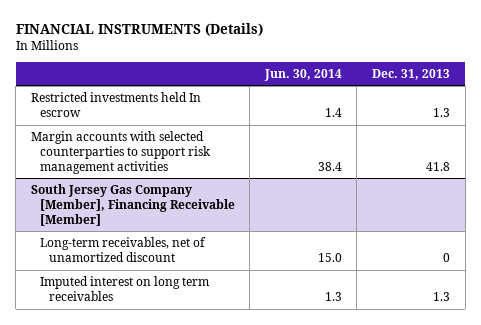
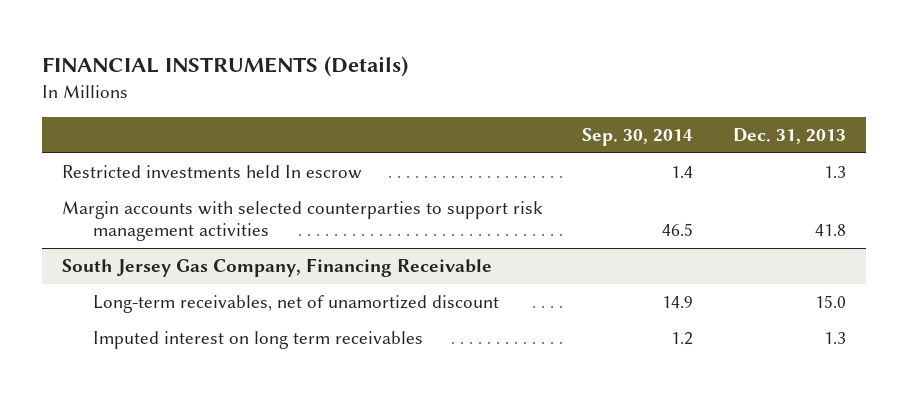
[263,68,342,81] Jun. 30, 2014 -> none
none -> [582,128,694,147] Sep. 30, 2014
[30,184,235,226] South Jersey Gas Company [Member], Financing Receivable [Member] -> [62,258,493,278] South Jersey Gas Company, Financing Receivable
[443,252,451,262] 0 -> [814,295,846,309] 15.0

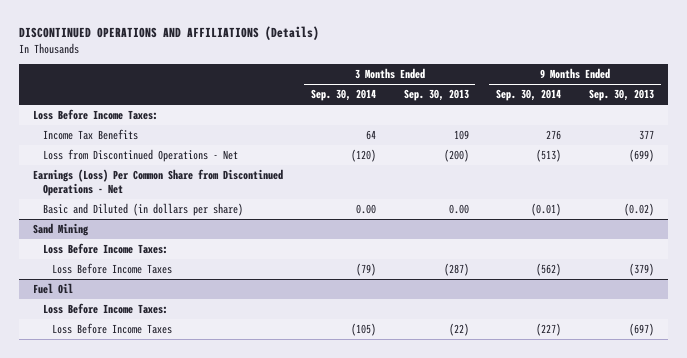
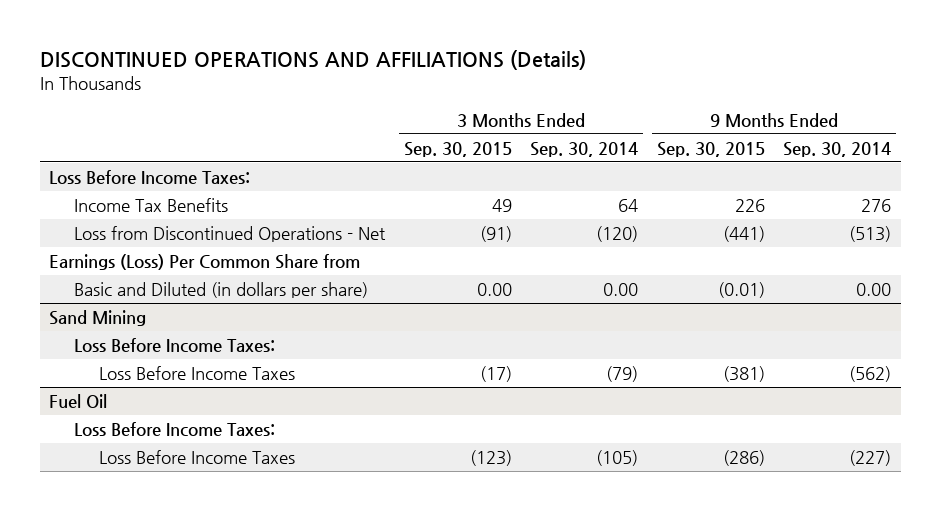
[403,89,469,102] Sep. 30, 2013 -> none
[588,89,654,102] Sep. 30, 2013 -> none
none -> [403,141,512,157] Sep. 30, 2015
none -> [656,141,765,157] Sep. 30, 2015
[33,169,284,196] Earnings (Loss) Per Common Share from Discontinued Operations - Net -> [49,253,361,270] Earnings (Loss) Per Common Share from
[531,203,562,217] (0.01) -> [856,282,892,296] 0.00

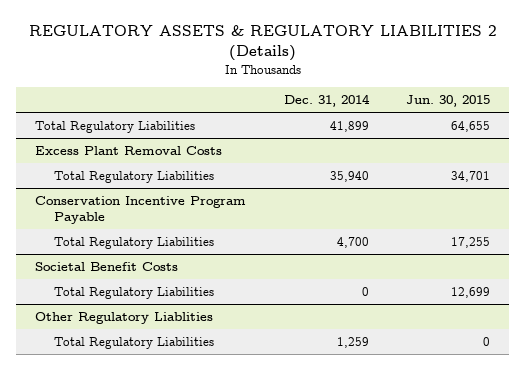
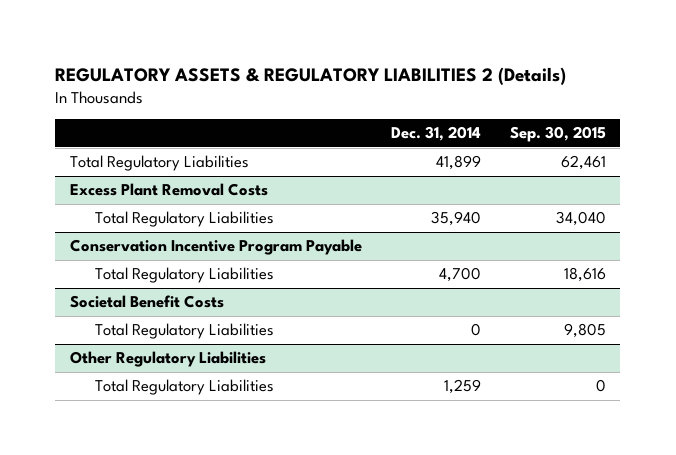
[406,95,491,108] Jun. 30, 2015 -> none
none -> [509,126,606,143] Sep. 30, 2015
[35,312,214,325] Other Regulatory Liablities -> [69,351,266,368] Other Regulatory Liabilities

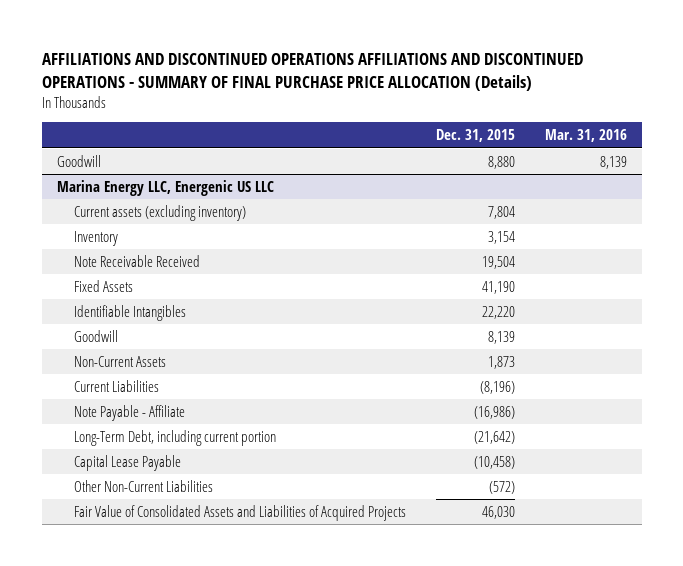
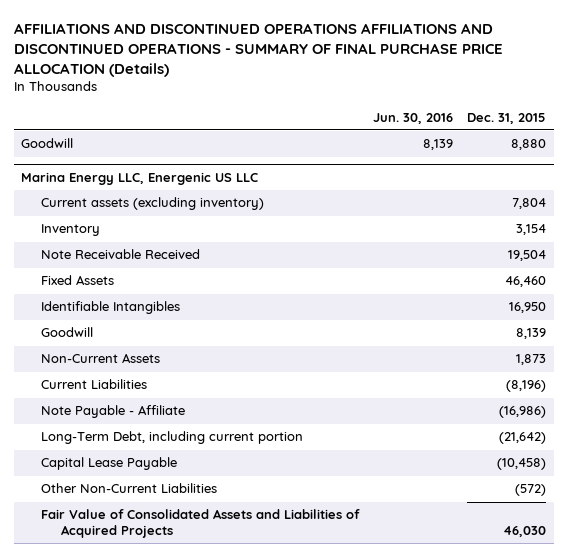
[544,129,627,143] Mar. 31, 2016 -> none
none -> [373,112,454,124] Jun. 30, 2016
[481,280,515,294] 41,190 -> [505,276,547,288] 46,460
[481,305,515,319] 22,220 -> [509,302,547,314] 16,950

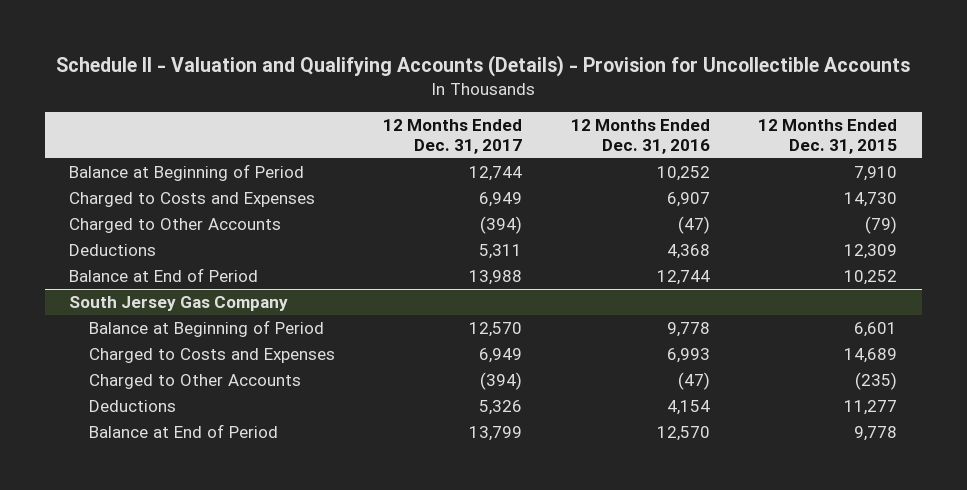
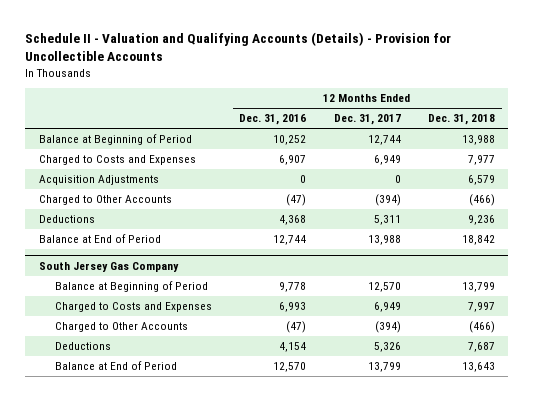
[758,118,898,154] 12 Months Ended Dec. 31, 2015 -> none
none -> [427,114,495,126] Dec. 31, 2018
none -> [38,175,159,186] Acquisition Adjustments

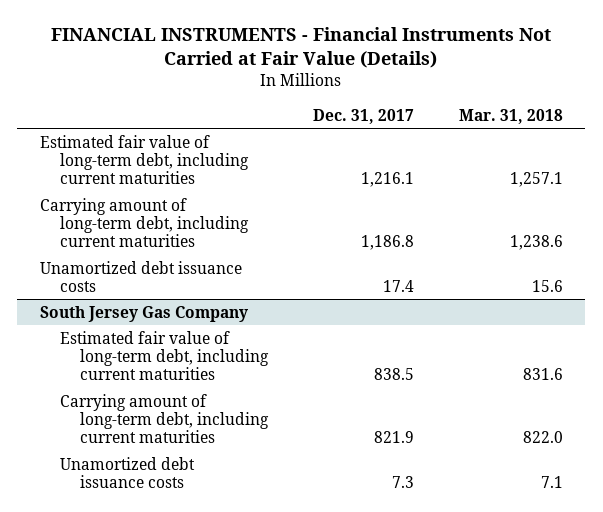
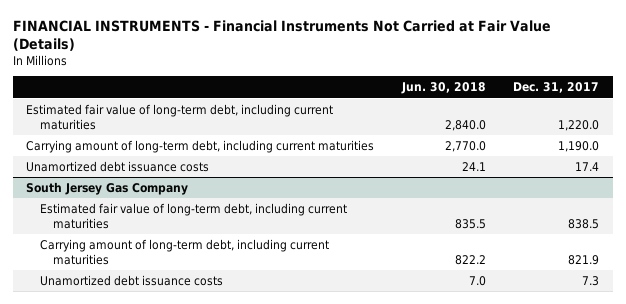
[458,108,563,124] Mar. 31, 2018 -> none
none -> [400,82,486,95] Jun. 30, 2018
[361,172,415,188] 1,216.1 -> [558,119,600,131] 1,220.0
[361,235,415,251] 1,186.8 -> [558,140,600,152] 1,190.0

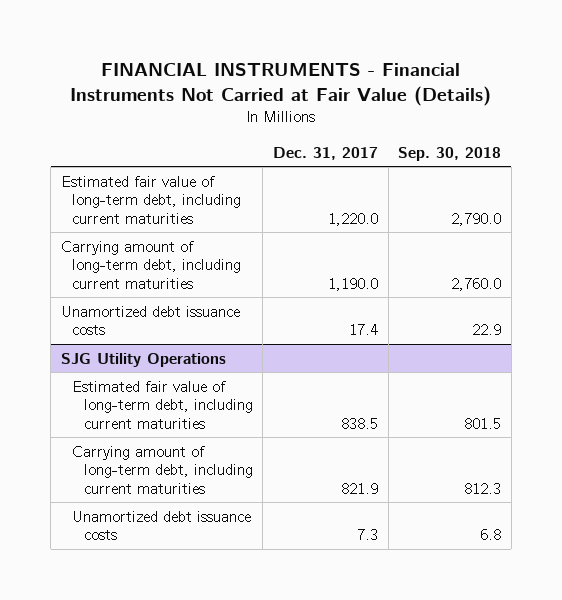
[400,82,486,95] Jun. 30, 2018 -> none
none -> [398,146,502,161] Sep. 30, 2018
[26,181,189,195] South Jersey Gas Company -> [61,352,227,367] SJG Utility Operations

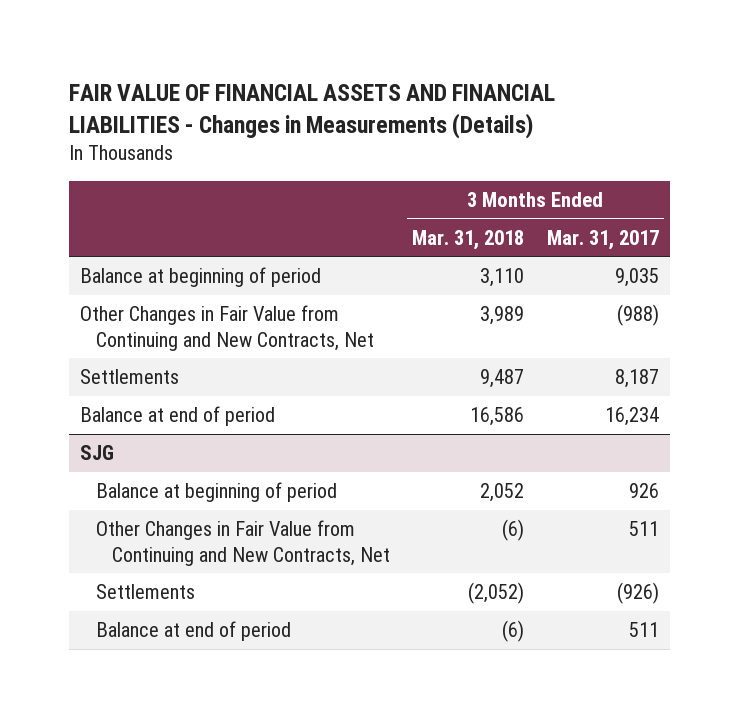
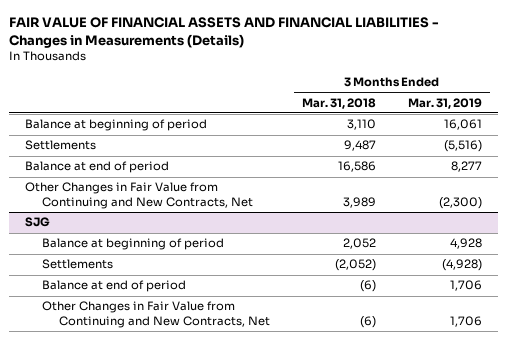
[546,229,659,250] Mar. 31, 2017 -> none
none -> [407,97,482,109] Mar. 31, 2019
[79,305,374,351] Other Changes in Fair Value from Continuing and New Contracts, Net -> [25,182,254,210] Other Changes in Fair Value from Continuing and New Contracts, Net
[95,520,390,566] Other Changes in Fair Value from Continuing and New Contracts, Net -> [42,301,270,329] Other Changes in Fair Value from Continuing and New Contracts, Net

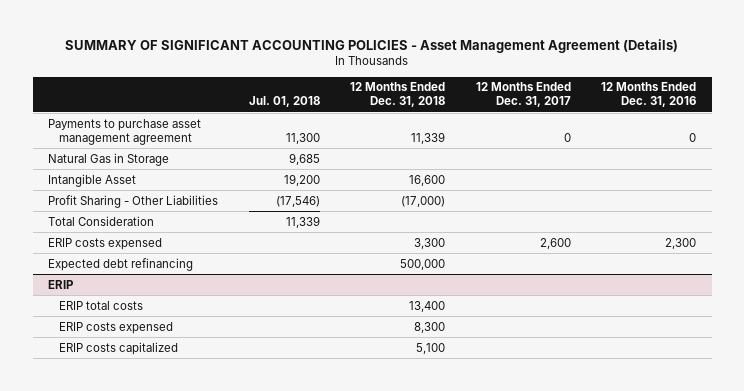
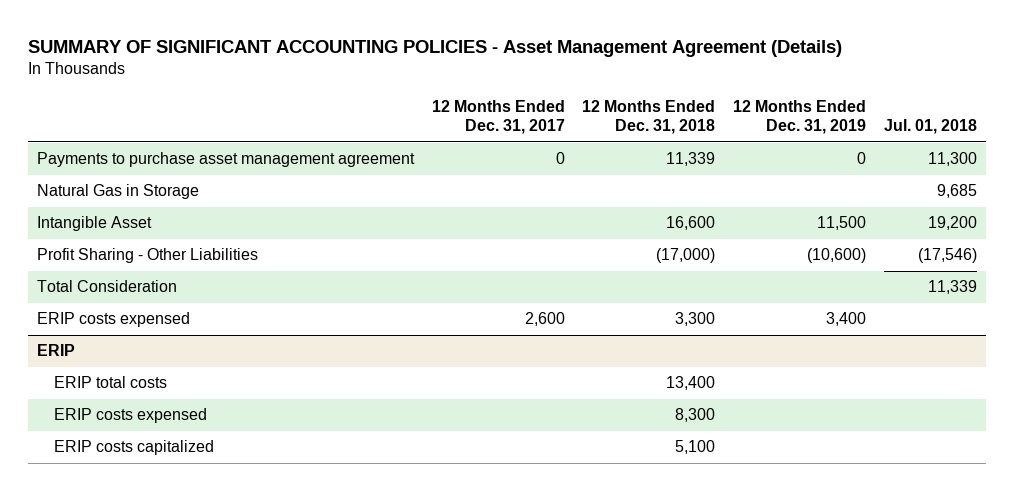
[601,82,697,108] 12 Months Ended Dec. 31, 2016 -> none
none -> [733,99,867,135] 12 Months Ended Dec. 31, 2019
[47,257,193,271] Expected debt refinancing -> none

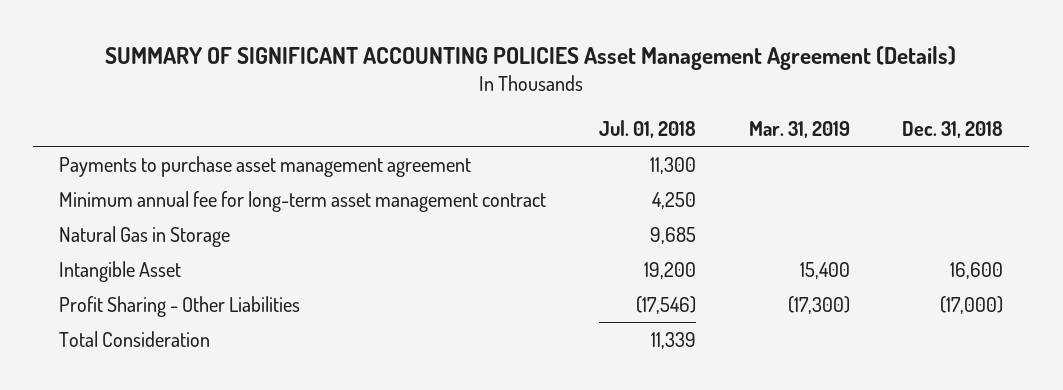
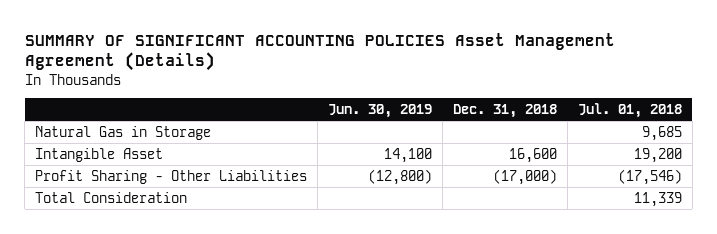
[748,121,850,139] Mar. 31, 2019 -> none
none -> [327,103,432,118] Jun. 30, 2019
[59,155,472,177] Payments to purchase asset management agreement -> none
[59,190,547,212] Minimum annual fee for long-term asset management contract -> none

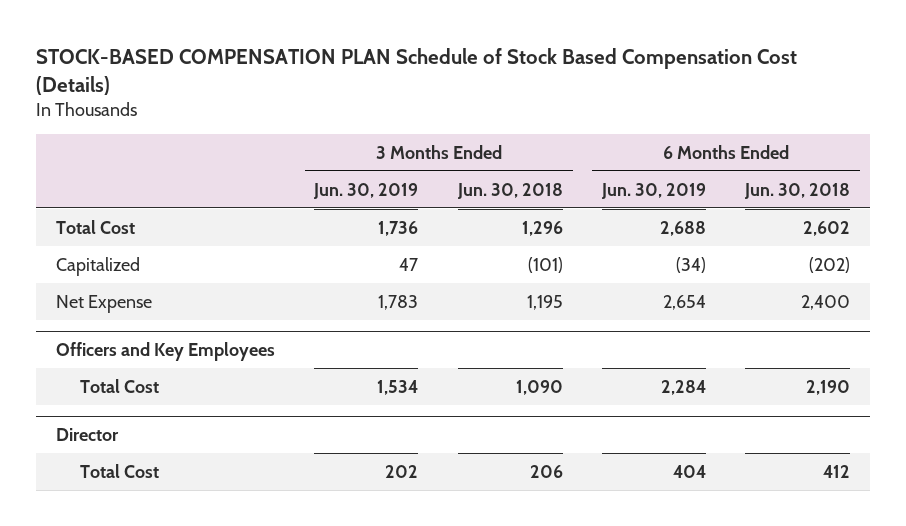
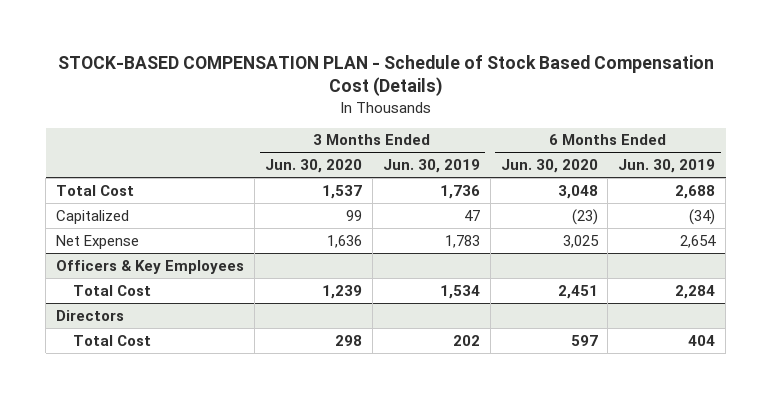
[36,48,798,96] STOCK-BASED COMPENSATION PLAN Schedule of Stock Based Compensation Cost (Details) -> [57,55,714,97] STOCK-BASED COMPENSATION PLAN - Schedule of Stock Based Compensation Cost (Details)
[456,182,563,199] Jun. 30, 2018 -> none
[744,182,851,199] Jun. 30, 2018 -> none
none -> [264,159,362,174] Jun. 30, 2020
none -> [500,159,598,174] Jun. 30, 2020
[56,342,276,362] Officers and Key Employees -> [56,259,245,274] Officers & Key Employees
[56,428,120,442] Director -> [56,309,125,321] Directors

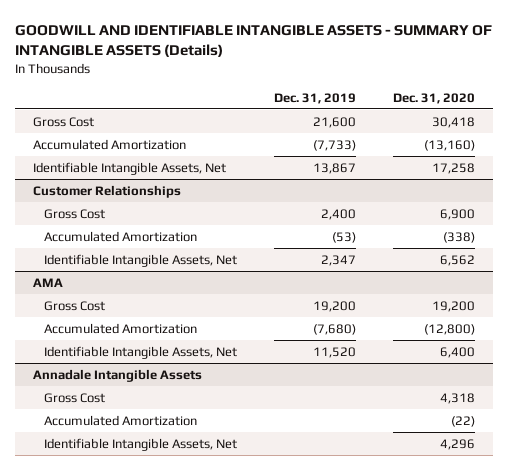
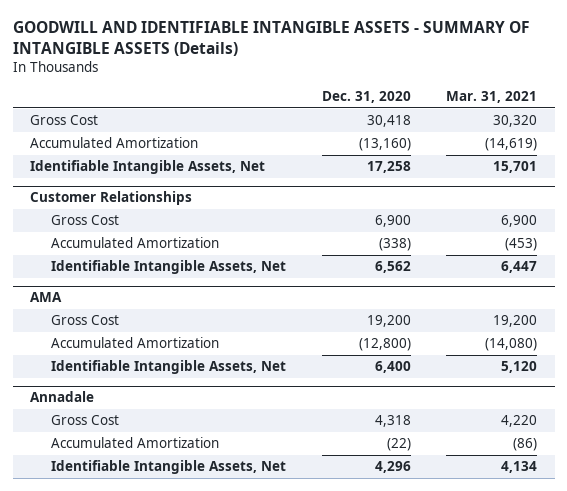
[273,92,356,104] Dec. 31, 2019 -> none
none -> [446,91,538,104] Mar. 31, 2021
[33,368,203,382] Annadale Intangible Assets -> [30,391,95,403] Annadale

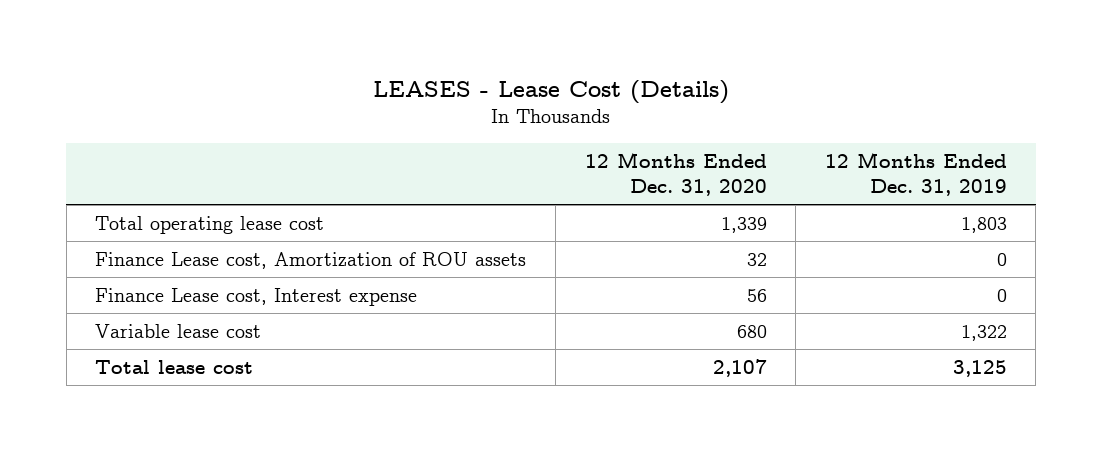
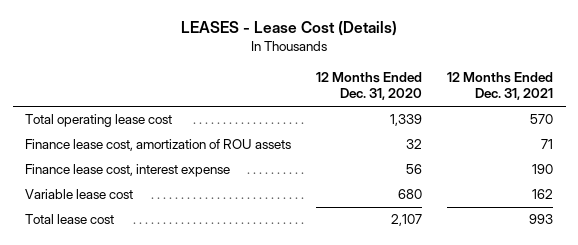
[824,151,1007,196] 12 Months Ended Dec. 31, 2019 -> none
none -> [447,71,554,101] 12 Months Ended Dec. 31, 2021
[95,251,527,269] Finance Lease cost, Amortization of ROU assets -> [25,139,292,152] Finance lease cost, amortization of ROU assets
[95,287,418,306] Finance Lease cost, Interest expense -> [25,164,231,178] Finance lease cost, interest expense

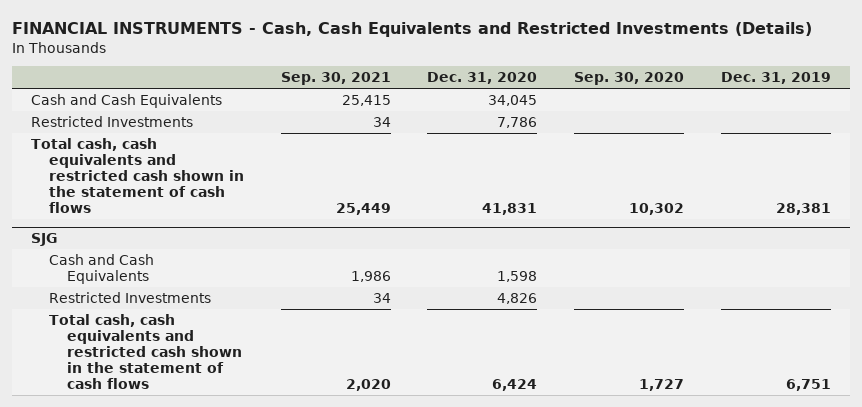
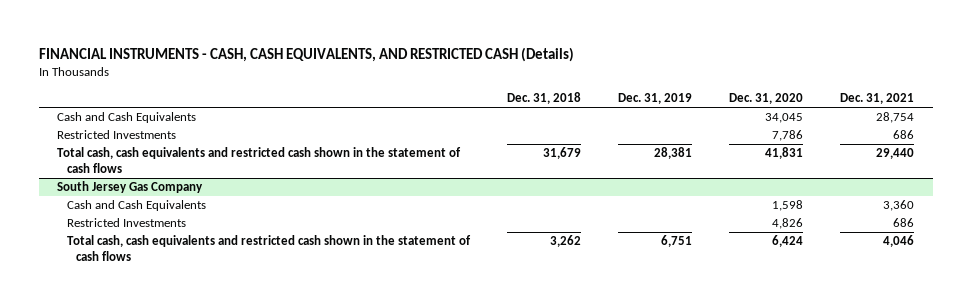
[12,21,813,37] FINANCIAL INSTRUMENTS - Cash, Cash Equivalents and Restricted Investments (Details) -> [38,46,574,62] FINANCIAL INSTRUMENTS - CASH, CASH EQUIVALENTS, AND RESTRICTED CASH (Details)
[280,72,391,86] Sep. 30, 2021 -> none
[574,72,685,86] Sep. 30, 2020 -> none
none -> [506,92,581,105] Dec. 31, 2018
none -> [840,93,915,105] Dec. 31, 2021
[30,232,57,246] SJG -> [57,181,204,194] South Jersey Gas Company

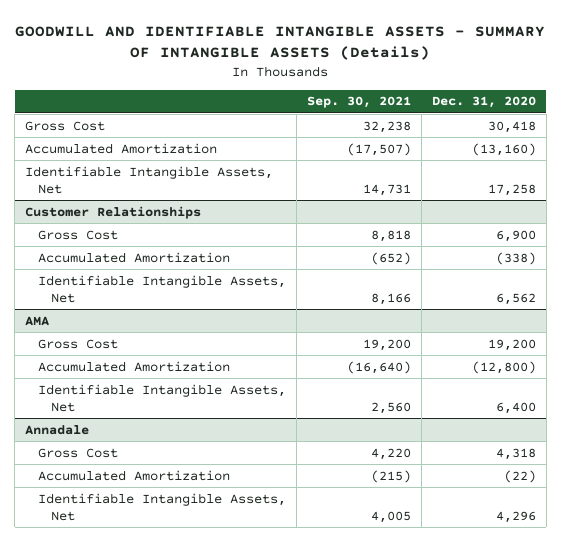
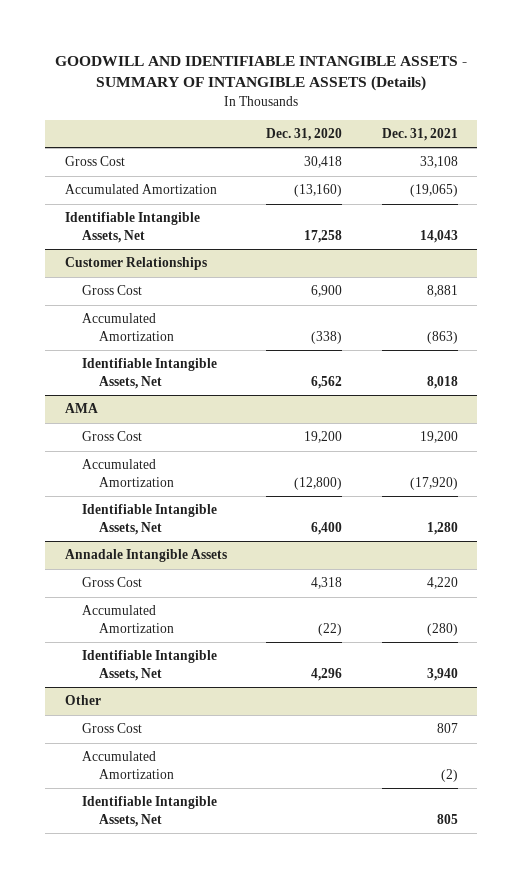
[306,96,411,109] Sep. 30, 2021 -> none
none -> [381,127,458,141] Dec. 31, 2021
[24,424,89,435] Annadale -> [64,549,227,563] Annadale Intangible Assets
none -> [64,695,101,706] Other
none -> [81,723,142,734] Gross Cost
none -> [81,751,174,779] Accumulated Amortization
none -> [81,796,217,827] Identifiable Intangible Assets, Net

